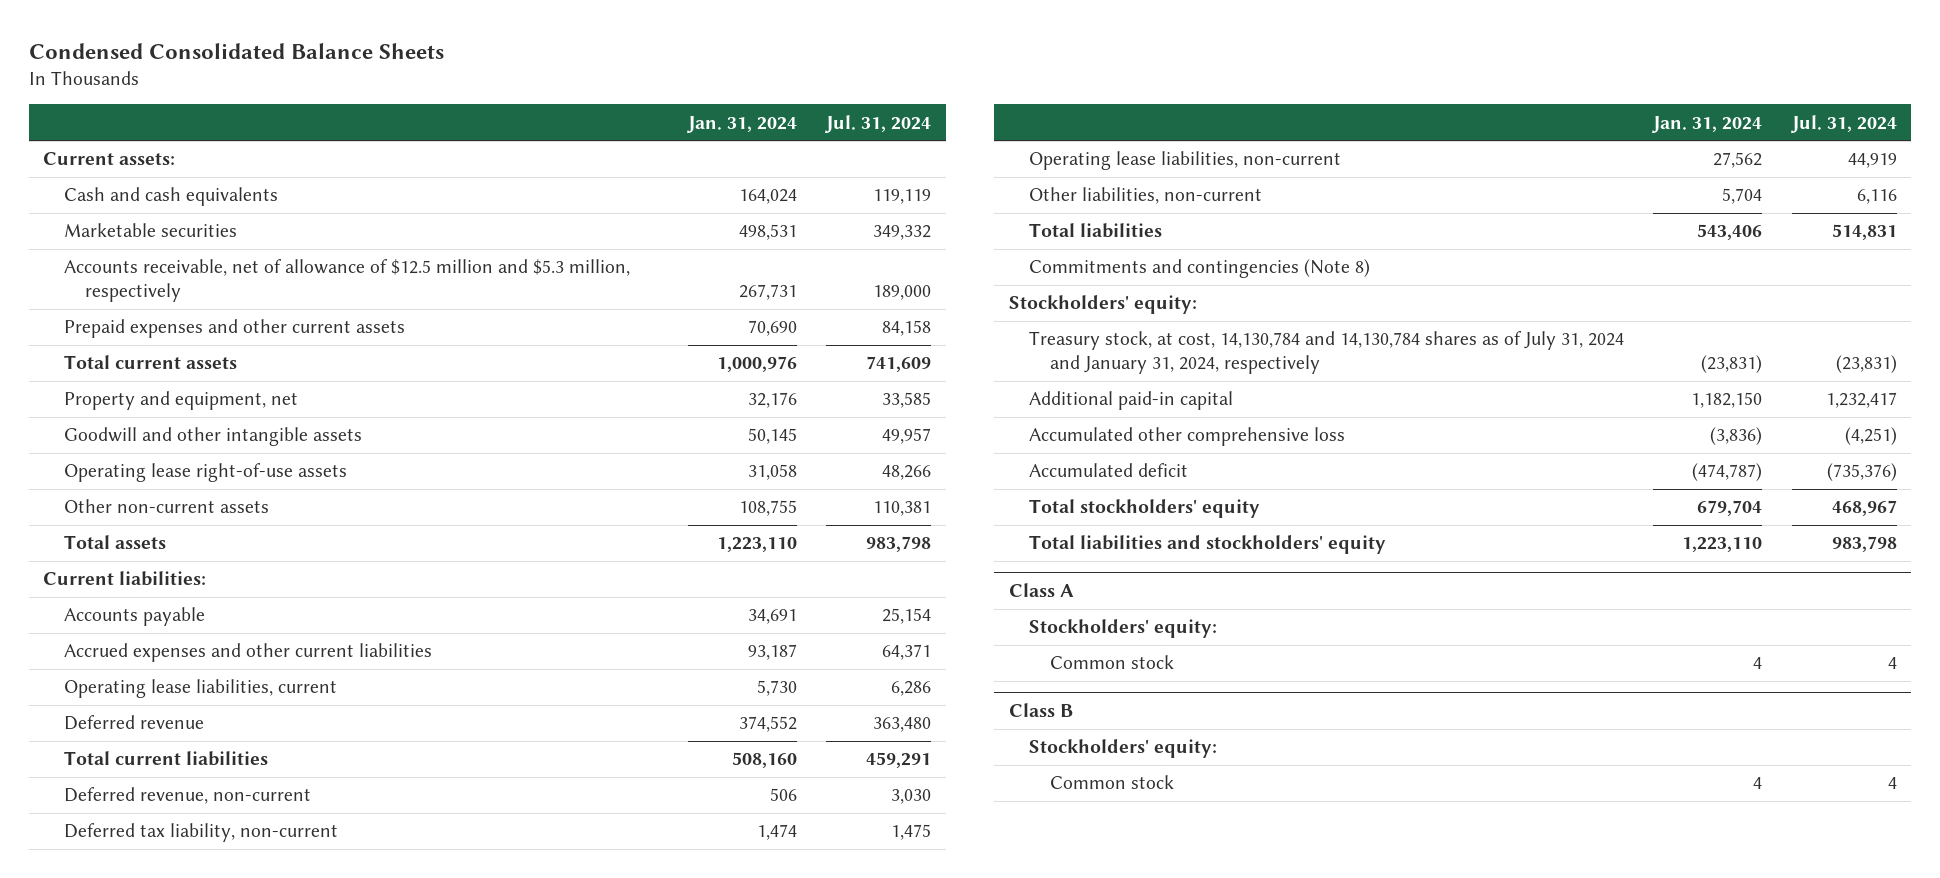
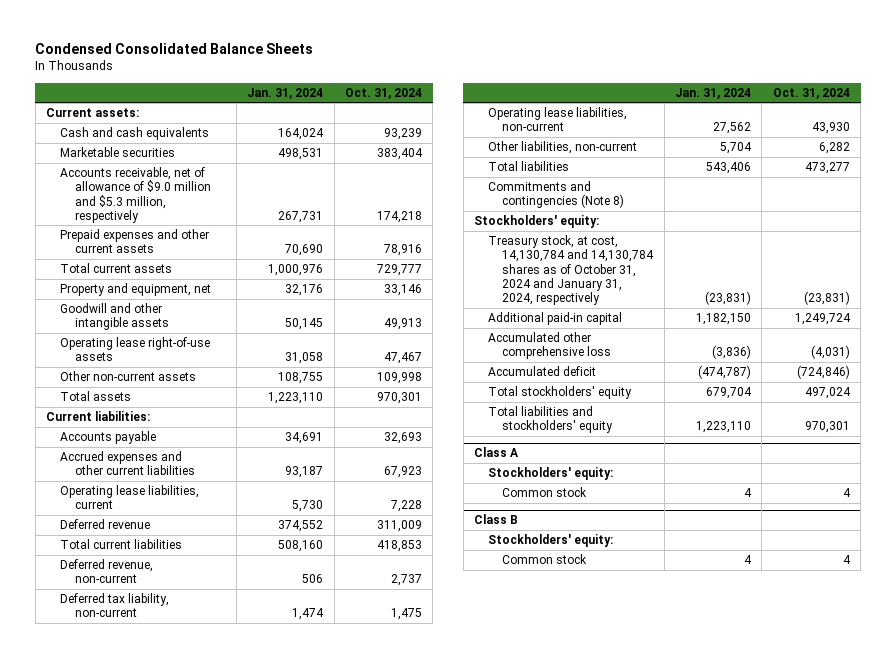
[825,114,932,133] Jul. 31, 2024 -> none
none -> [344,87,422,99] Oct. 31, 2024
[63,259,630,302] Accounts receivable, net of allowance of $12.5 million and $5.3 million, respectively -> [60,167,211,223] Accounts receivable, net of allowance of $9.0 million and $5.3 million, respectively
[1029,331,1625,374] Treasury stock, at cost, 14,130,784 and 14,130,784 shares as of July 31, 2024 and January 31, 2024, respectively -> [488,235,655,306] Treasury stock, at cost, 14,130,784 and 14,130,784 shares as of October 31, 2024 and January 31, 2024, respectively

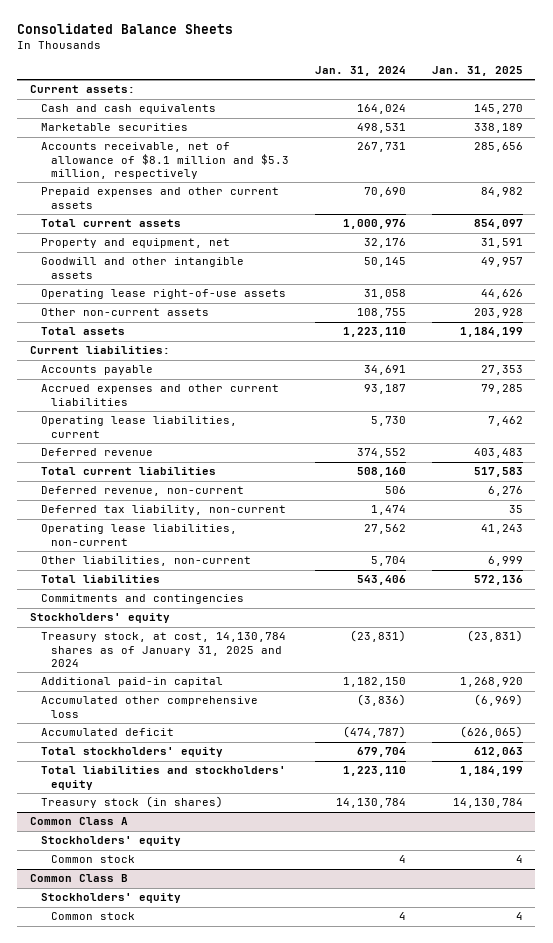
[35,43,314,55] Condensed Consolidated Balance Sheets -> [17,23,234,35] Consolidated Balance Sheets
[344,87,422,99] Oct. 31, 2024 -> none
none -> [431,65,523,76] Jan. 31, 2025
[60,167,211,223] Accounts receivable, net of allowance of $9.0 million and $5.3 million, respectively -> [40,142,290,180] Accounts receivable, net of allowance of $8.1 million and $5.3 million, respectively
[488,181,625,209] Commitments and contingencies (Note 8) -> [40,594,244,605] Commitments and contingencies
[473,215,599,229] Stockholders' equity: -> [30,613,171,624] Stockholders' equity
[488,235,655,306] Treasury stock, at cost, 14,130,784 and 14,130,784 shares as of October 31, 2024 and January 31, 2024, respectively -> [40,632,286,668] Treasury stock, at cost, 14,130,784 shares as of January 31, 2025 and 2024
none -> [40,796,223,809] Treasury stock (in shares)
[473,447,519,458] Class A -> [30,817,129,826] Common Class A
[488,467,614,481] Stockholders' equity: -> [40,836,181,847] Stockholders' equity
[473,514,518,525] Class B -> [30,874,129,883] Common Class B
[488,534,614,548] Stockholders' equity: -> [40,893,181,904] Stockholders' equity

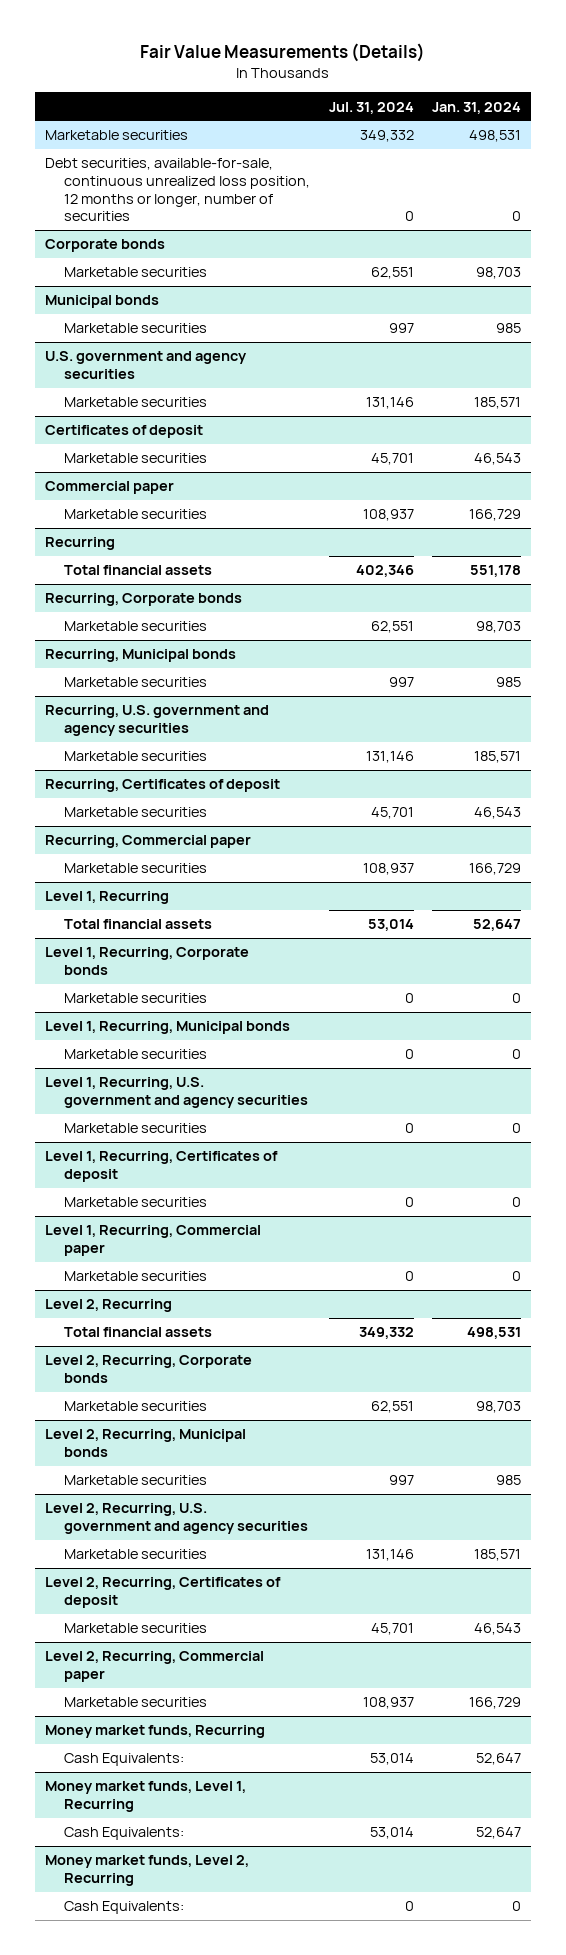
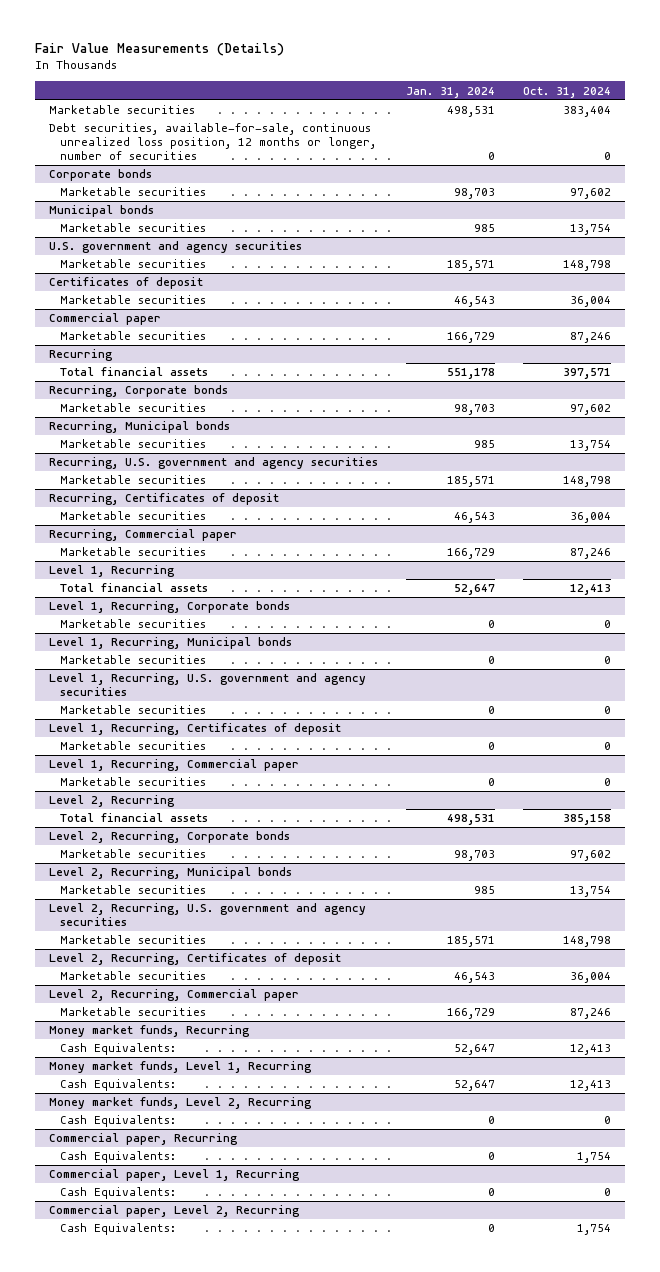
[328,101,414,114] Jul. 31, 2024 -> none
none -> [523,86,612,98] Oct. 31, 2024
none -> [48,1133,238,1146] Commercial paper, Recurring
none -> [59,1151,176,1164] Cash Equivalents:
none -> [48,1169,300,1182] Commercial paper, Level 1, Recurring
none -> [59,1187,176,1200] Cash Equivalents:
none -> [48,1205,300,1218] Commercial paper, Level 2, Recurring
none -> [59,1223,176,1236] Cash Equivalents:

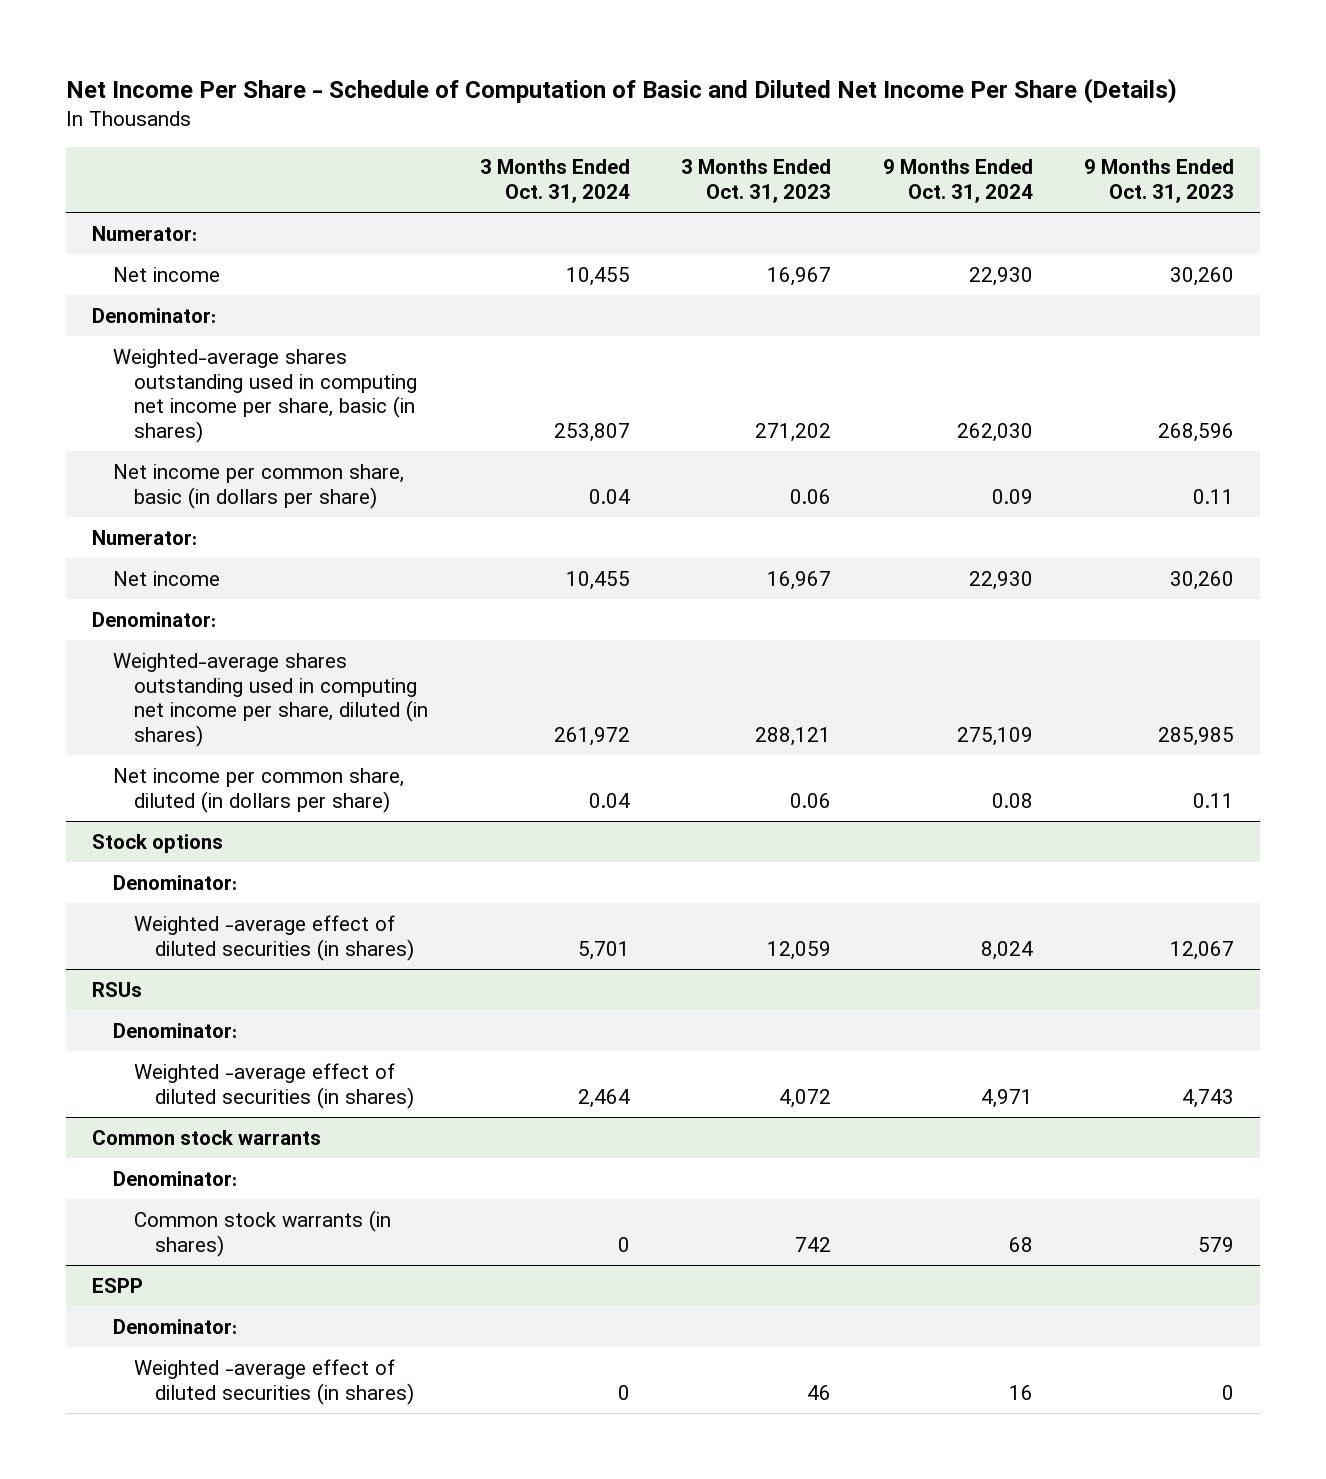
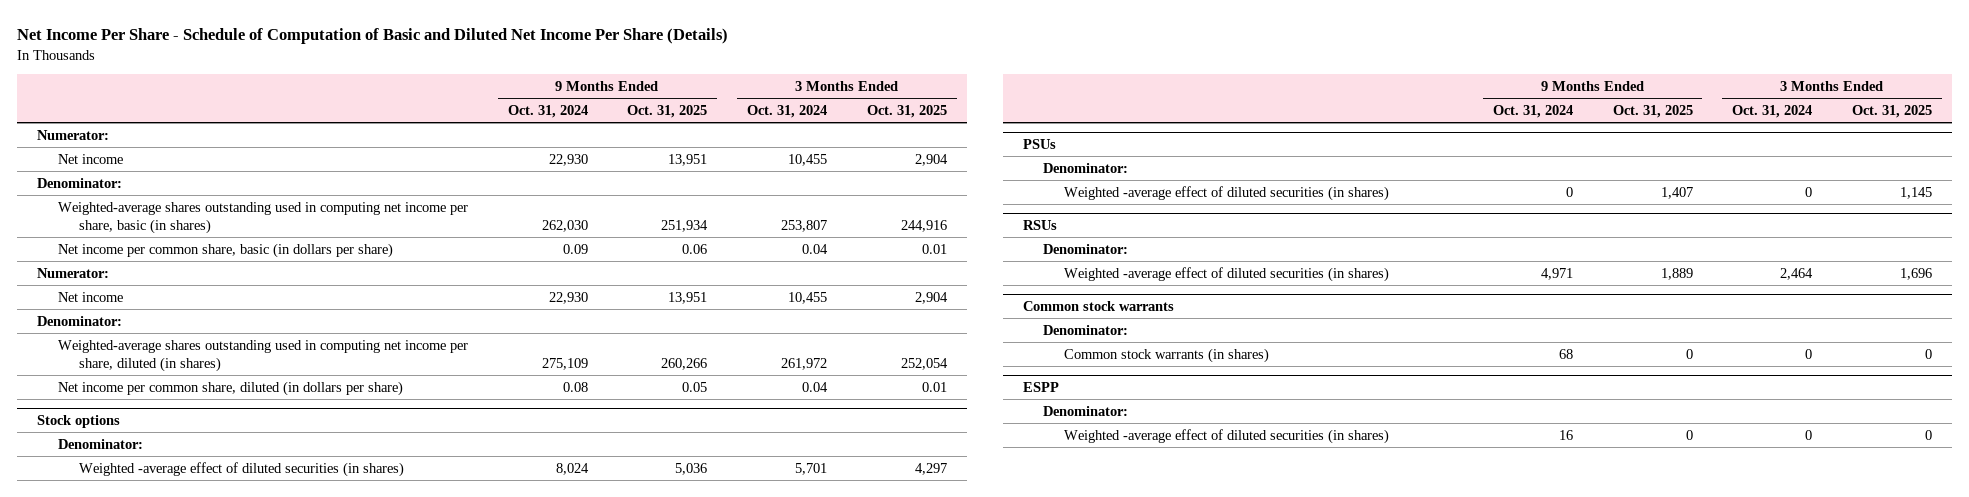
[681,159,832,204] 3 Months Ended Oct. 31, 2023 -> none
[1084,159,1235,204] 9 Months Ended Oct. 31, 2023 -> none
none -> [627,104,708,118] Oct. 31, 2025
none -> [866,104,947,118] Oct. 31, 2025
none -> [1022,138,1056,149] PSUs
none -> [1043,162,1129,173] Denominator:
none -> [1063,185,1389,201] Weighted -average effect of diluted securities (in shares)

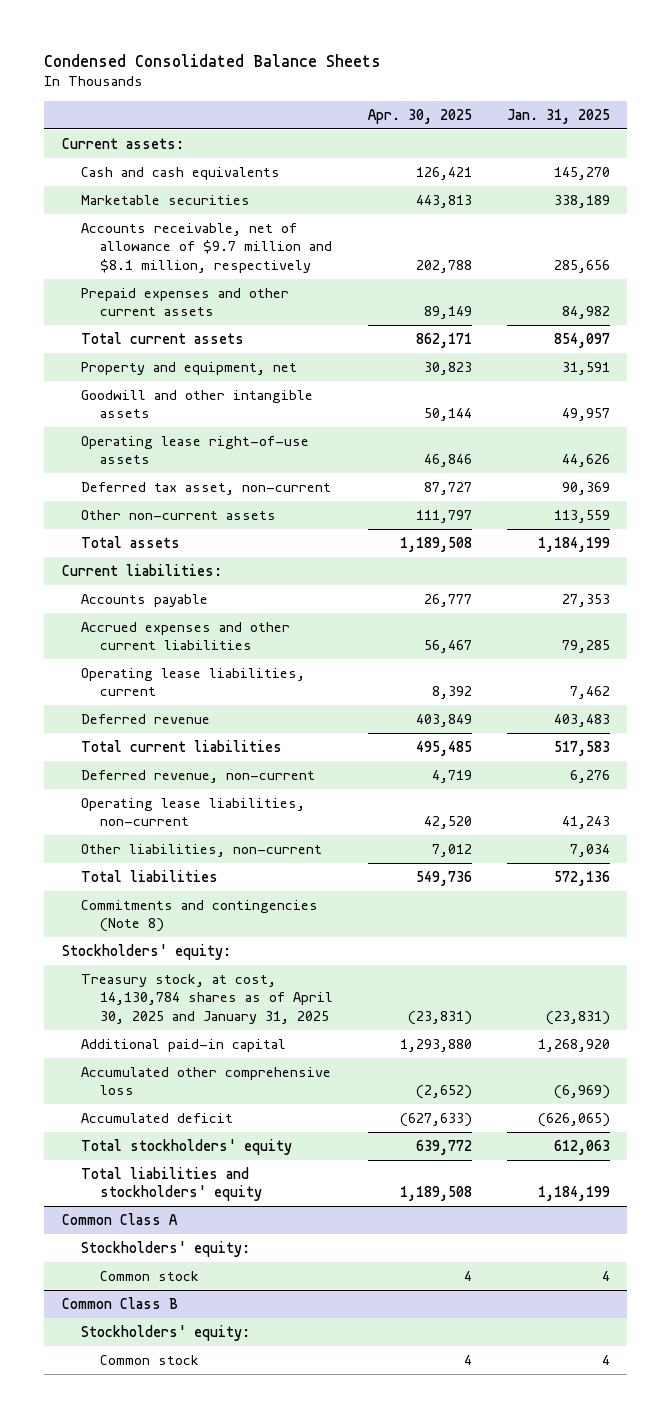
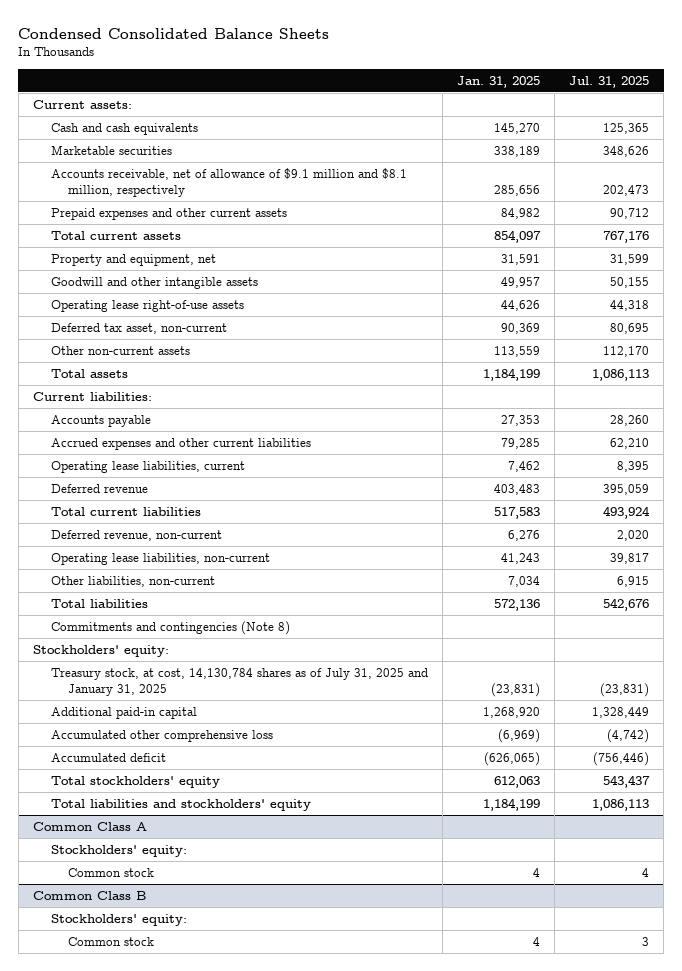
[367,108,472,124] Apr. 30, 2025 -> none
none -> [569,75,650,88] Jul. 31, 2025
[80,222,332,273] Accounts receivable, net of allowance of $9.7 million and $8.1 million, respectively -> [50,167,407,198] Accounts receivable, net of allowance of $9.1 million and $8.1 million, respectively
[80,973,333,1024] Treasury stock, at cost, 14,130,784 shares as of April 30, 2025 and January 31, 2025 -> [50,667,428,697] Treasury stock, at cost, 14,130,784 shares as of July 31, 2025 and January 31, 2025

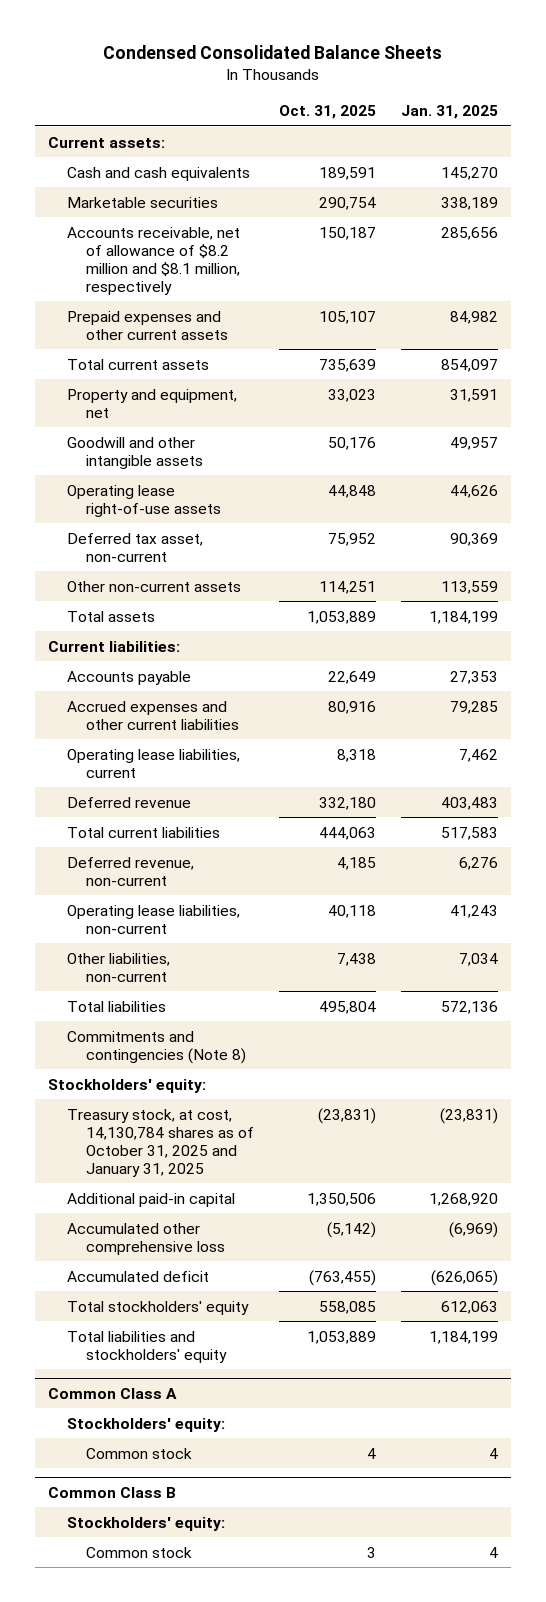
[569,75,650,88] Jul. 31, 2025 -> none
none -> [279,104,377,119] Oct. 31, 2025
[50,167,407,198] Accounts receivable, net of allowance of $9.1 million and $8.1 million, respectively -> [67,226,241,295] Accounts receivable, net of allowance of $8.2 million and $8.1 million, respectively
[50,667,428,697] Treasury stock, at cost, 14,130,784 shares as of July 31, 2025 and January 31, 2025 -> [67,1108,255,1177] Treasury stock, at cost, 14,130,784 shares as of October 31, 2025 and January 31, 2025

